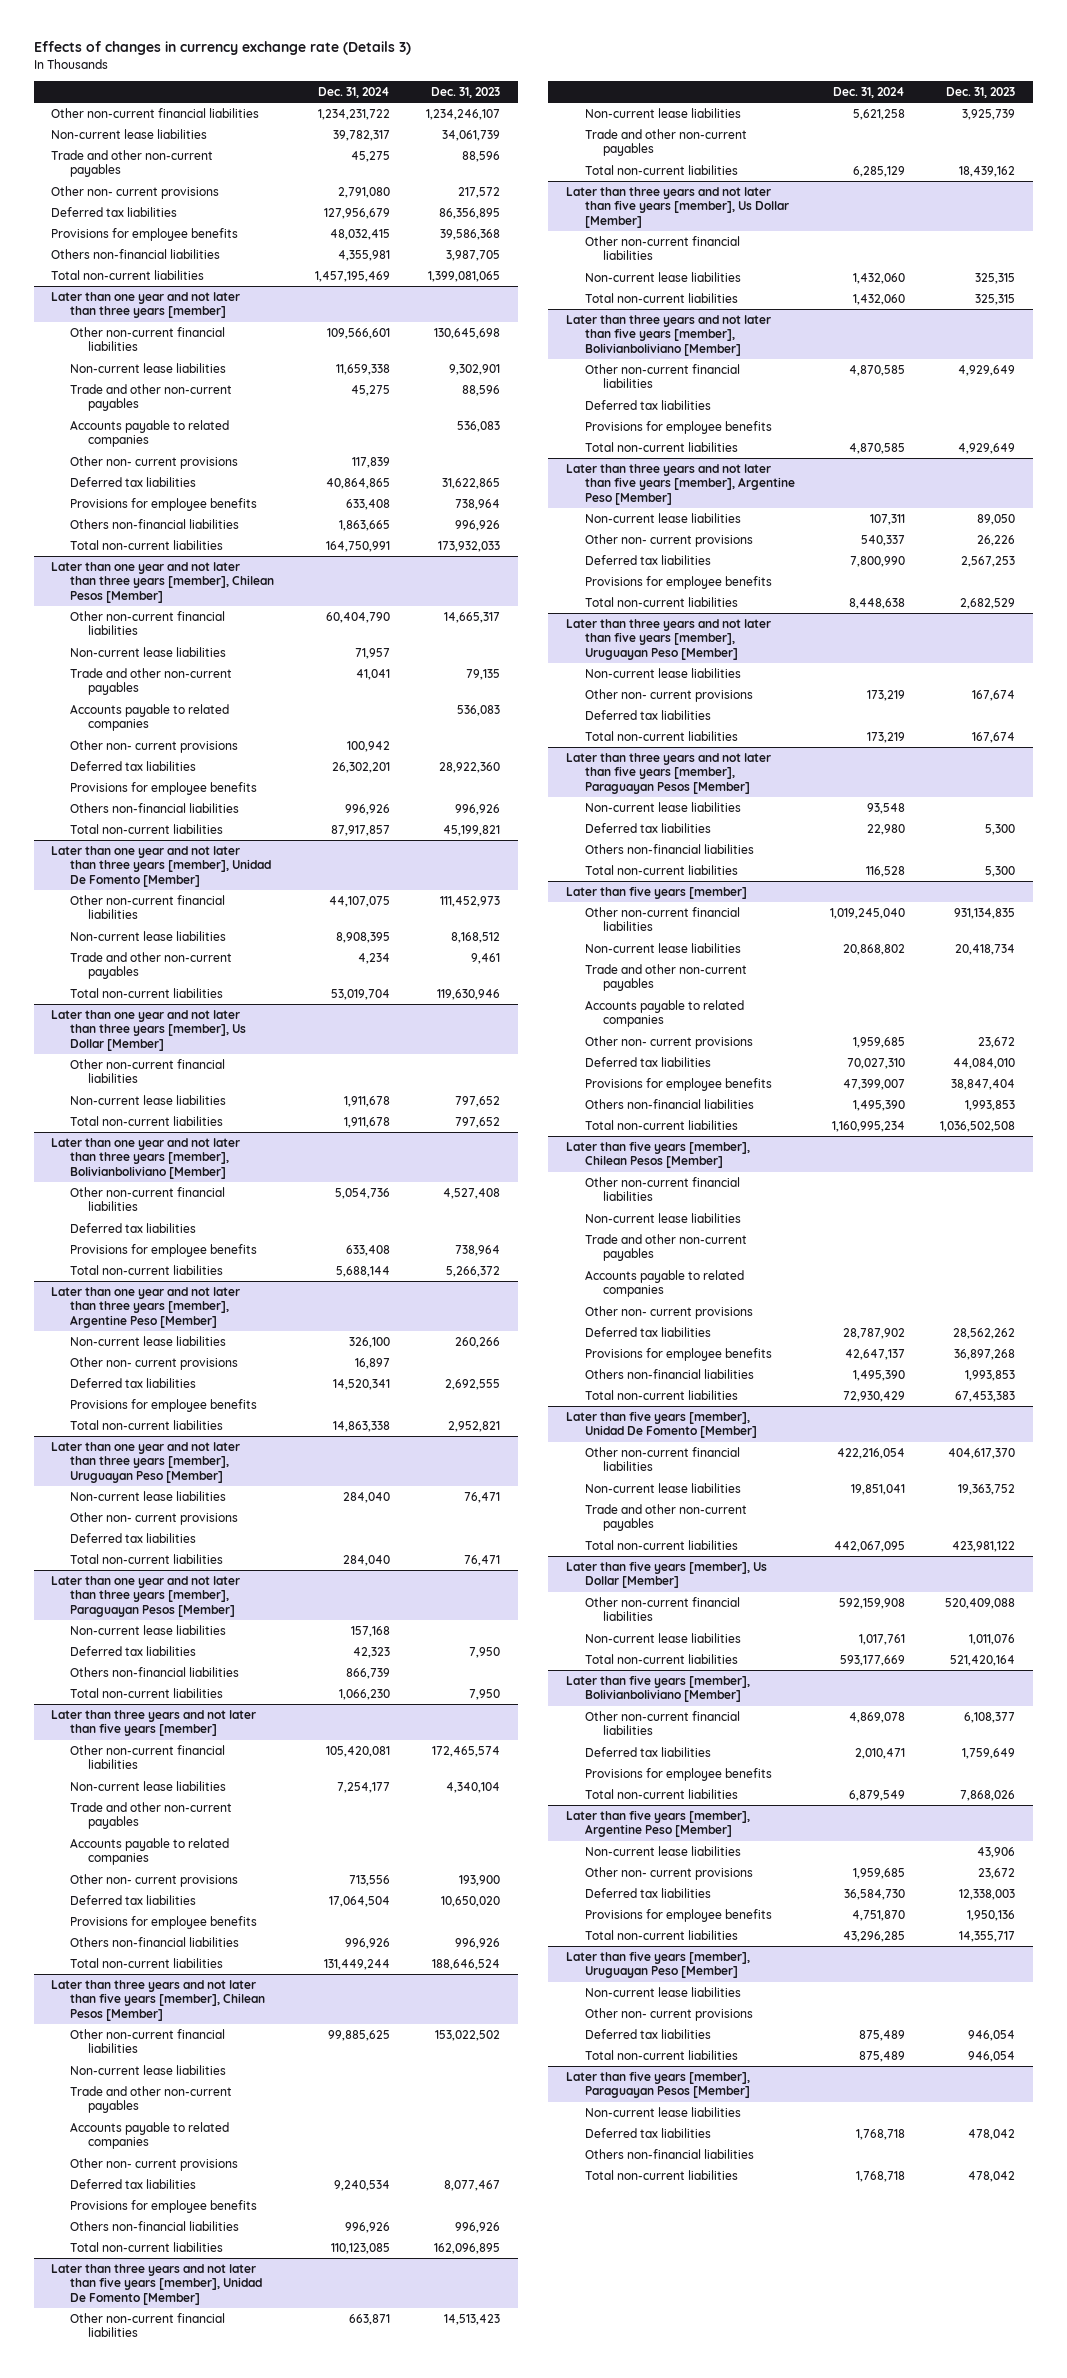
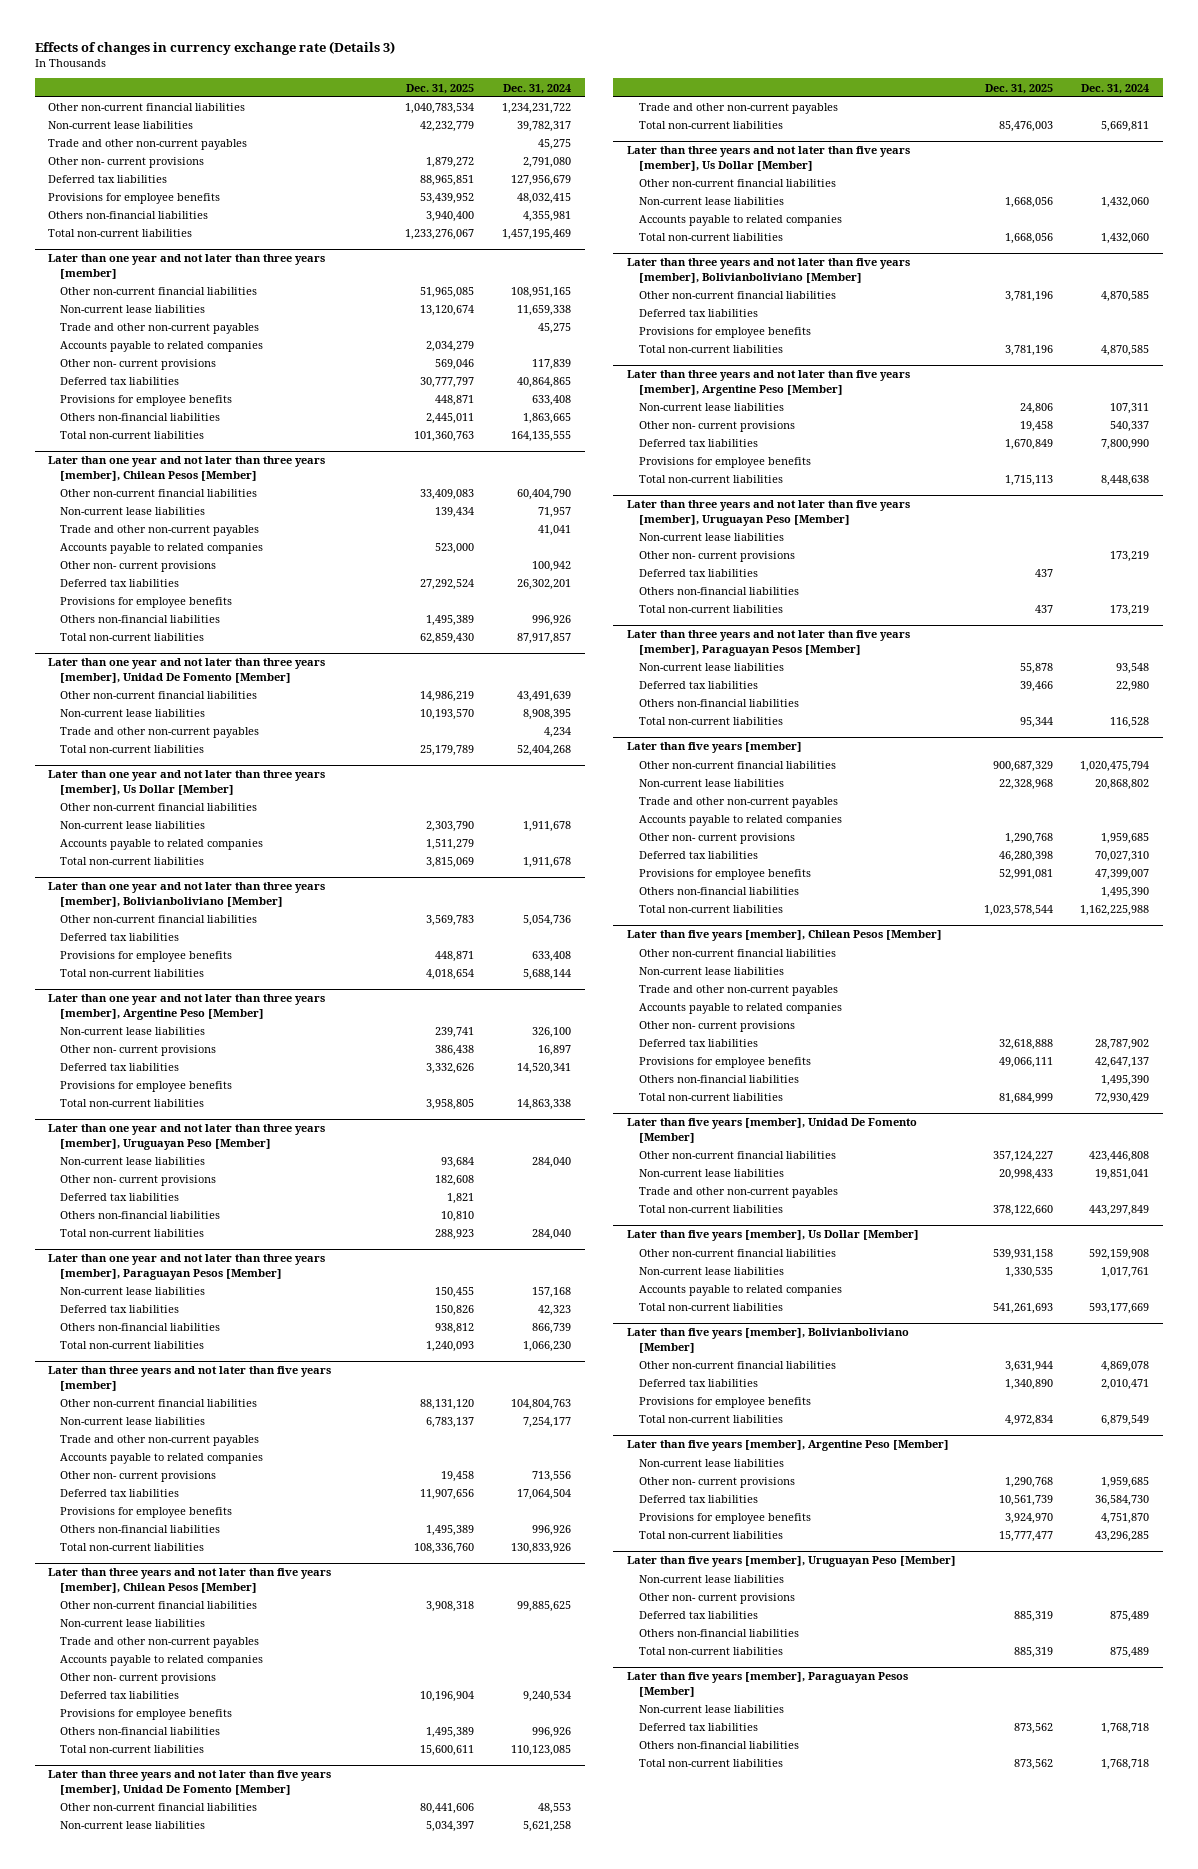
[431,87,501,99] Dec. 31, 2023 -> none
none -> [406,83,475,94] Dec. 31, 2025
[327,328,391,340] 109,566,601 -> [510,287,571,299] 108,951,165
[326,541,391,553] 164,750,991 -> [510,431,571,443] 164,135,555
[329,896,391,908] 44,107,075 -> [516,691,571,703] 43,491,639
[331,989,391,1001] 53,019,704 -> [516,745,571,757] 52,404,268
none -> [60,839,264,851] Accounts payable to related companies
none -> [60,1211,221,1220] Others non-financial liabilities
[326,1746,391,1758] 105,420,081 -> [510,1399,571,1411] 104,804,763
[324,1959,391,1971] 131,449,244 -> [510,1543,571,1555] 130,833,926
[349,2314,391,2326] 663,871 -> [537,1803,571,1815] 48,553
[852,166,905,178] 6,285,129 -> [1101,121,1150,133] 5,669,811
none -> [638,215,842,227] Accounts payable to related companies
none -> [638,587,799,596] Others non-financial liabilities
[829,908,905,920] 1,019,245,040 -> [1080,761,1150,773] 1,020,475,794
[831,1121,905,1133] 1,160,995,234 -> [1080,905,1150,917] 1,162,225,988
[836,1448,905,1460] 422,216,054 -> [1089,1151,1150,1163] 423,446,808
[833,1541,905,1553] 442,067,095 -> [1089,1205,1150,1217] 443,297,849
none -> [638,1285,842,1297] Accounts payable to related companies
none -> [638,1629,799,1638] Others non-financial liabilities

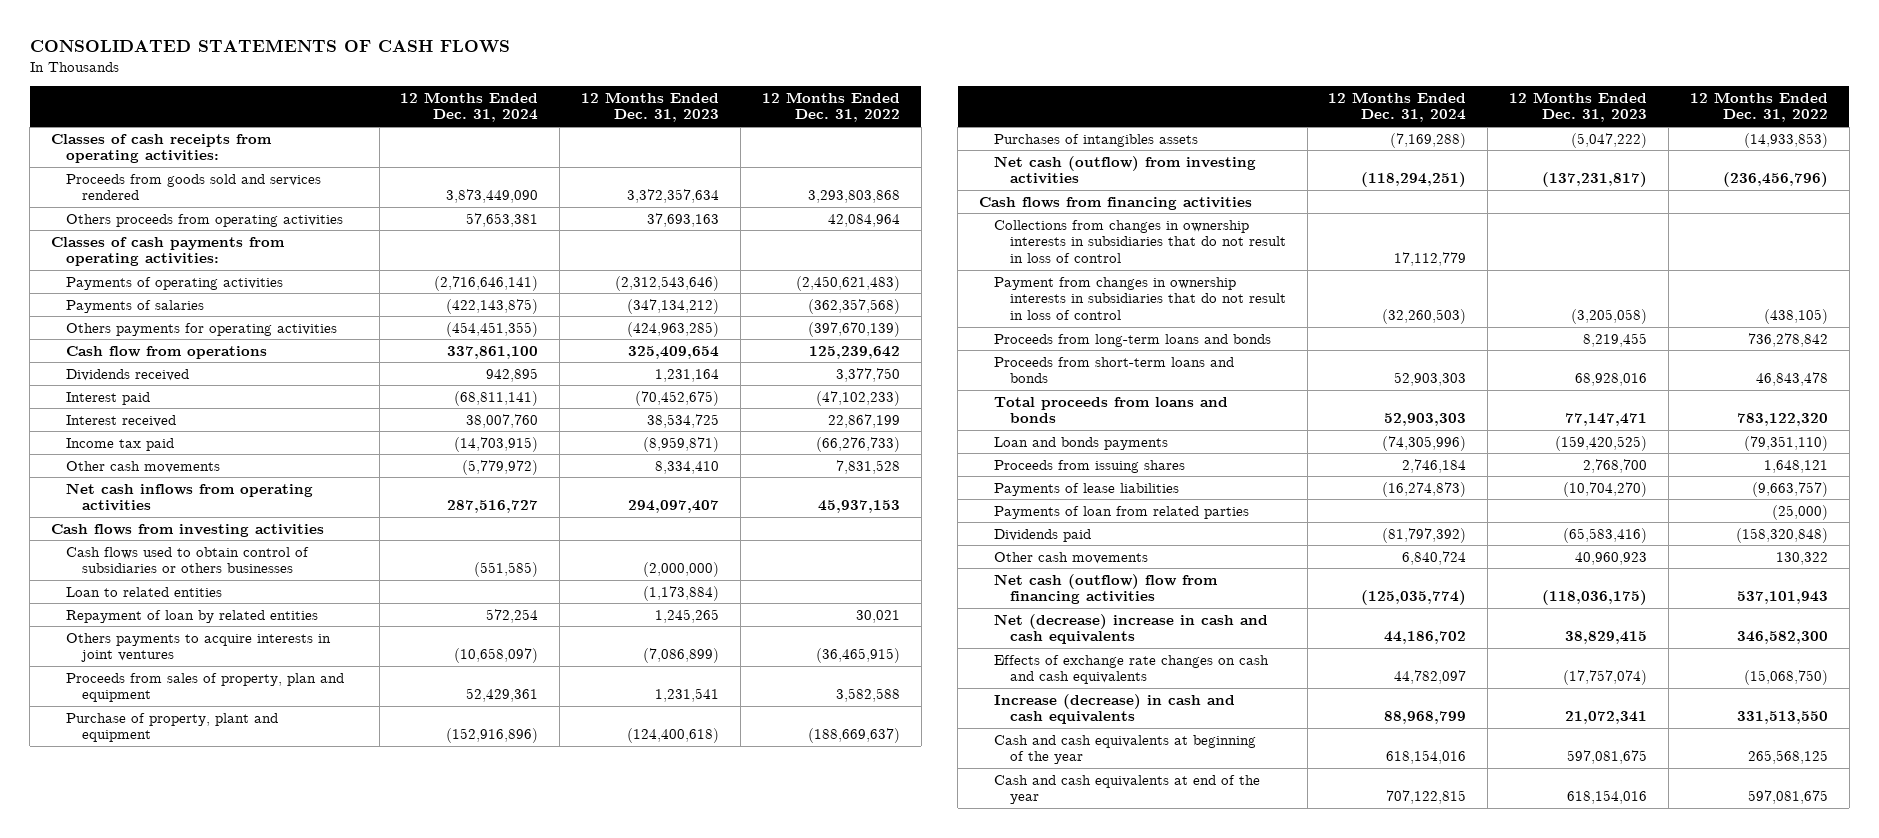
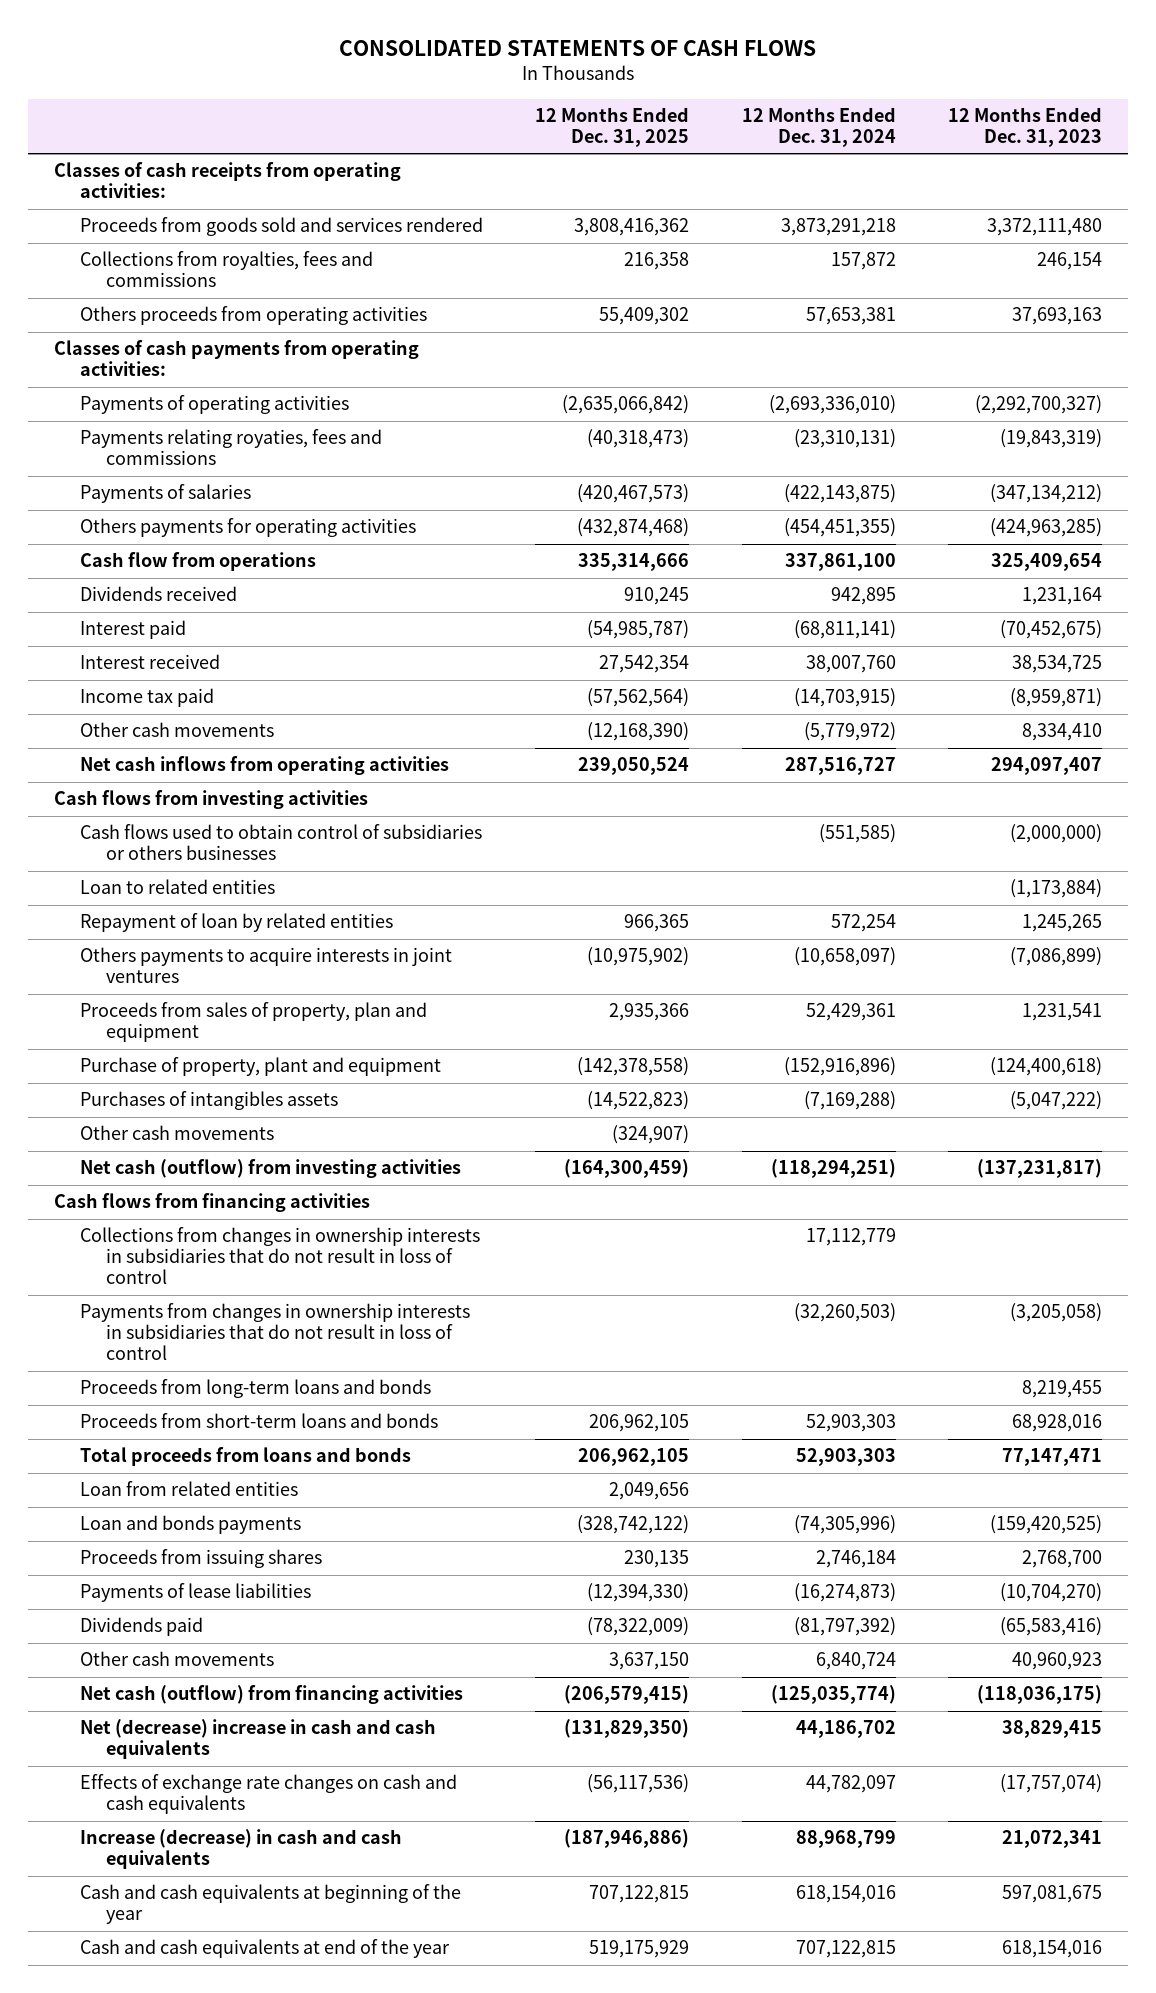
[762,91,901,123] 12 Months Ended Dec. 31, 2022 -> none
none -> [535,106,690,147] 12 Months Ended Dec. 31, 2025
[446,189,539,204] 3,873,449,090 -> [780,218,896,237] 3,873,291,218
[627,189,720,204] 3,372,357,634 -> [987,218,1103,237] 3,372,111,480
none -> [80,251,374,288] Collections from royalties, fees and commissions
[434,275,539,291] (2,716,646,141) -> [768,395,896,415] (2,693,336,010)
[615,275,720,291] (2,312,543,646) -> [975,395,1103,415] (2,292,700,327)
none -> [80,429,383,466] Payments relating royaties, fees and commissions
none -> [80,1125,275,1141] Other cash movements
[994,276,1286,321] Payment from changes in ownership interests in subsidiaries that do not result in loss of control -> [80,1303,471,1361] Payments from changes in ownership interests in subsidiaries that do not result in loss of control
none -> [80,1481,299,1497] Loan from related entities
[994,505,1250,519] Payments of loan from related parties -> none
[994,573,1219,605] Net cash (outflow) flow from financing activities -> [80,1685,464,1705] Net cash (outflow) from financing activities

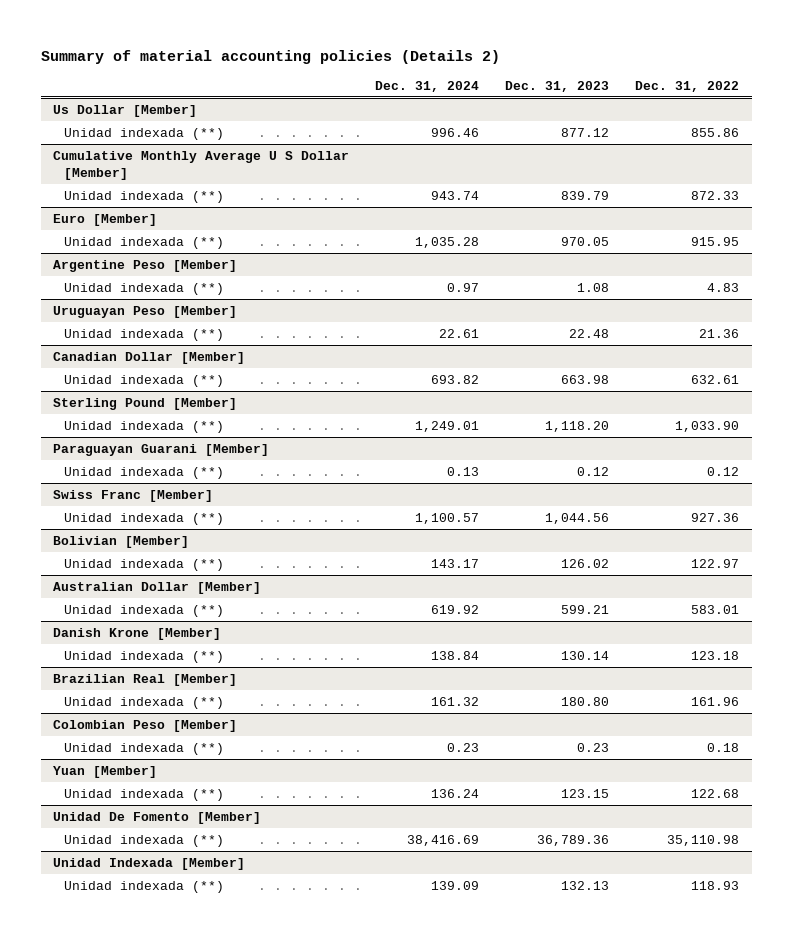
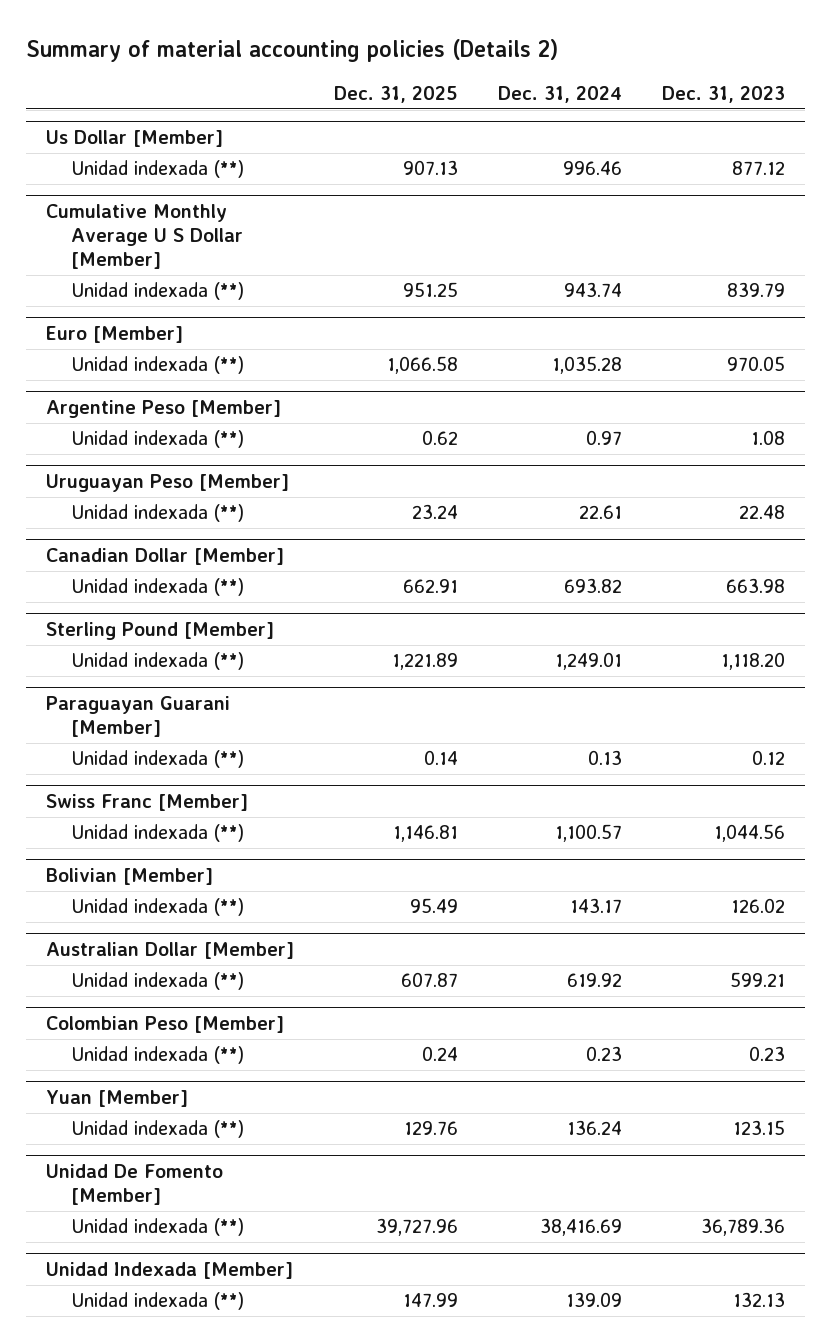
[635,80,740,92] Dec. 31, 2022 -> none
none -> [334,85,459,103] Dec. 31, 2025
[53,627,222,640] Danish Krone [Member] -> none
[64,650,225,663] Unidad indexada (**) -> none
[53,673,238,686] Brazilian Real [Member] -> none
[64,696,225,709] Unidad indexada (**) -> none

